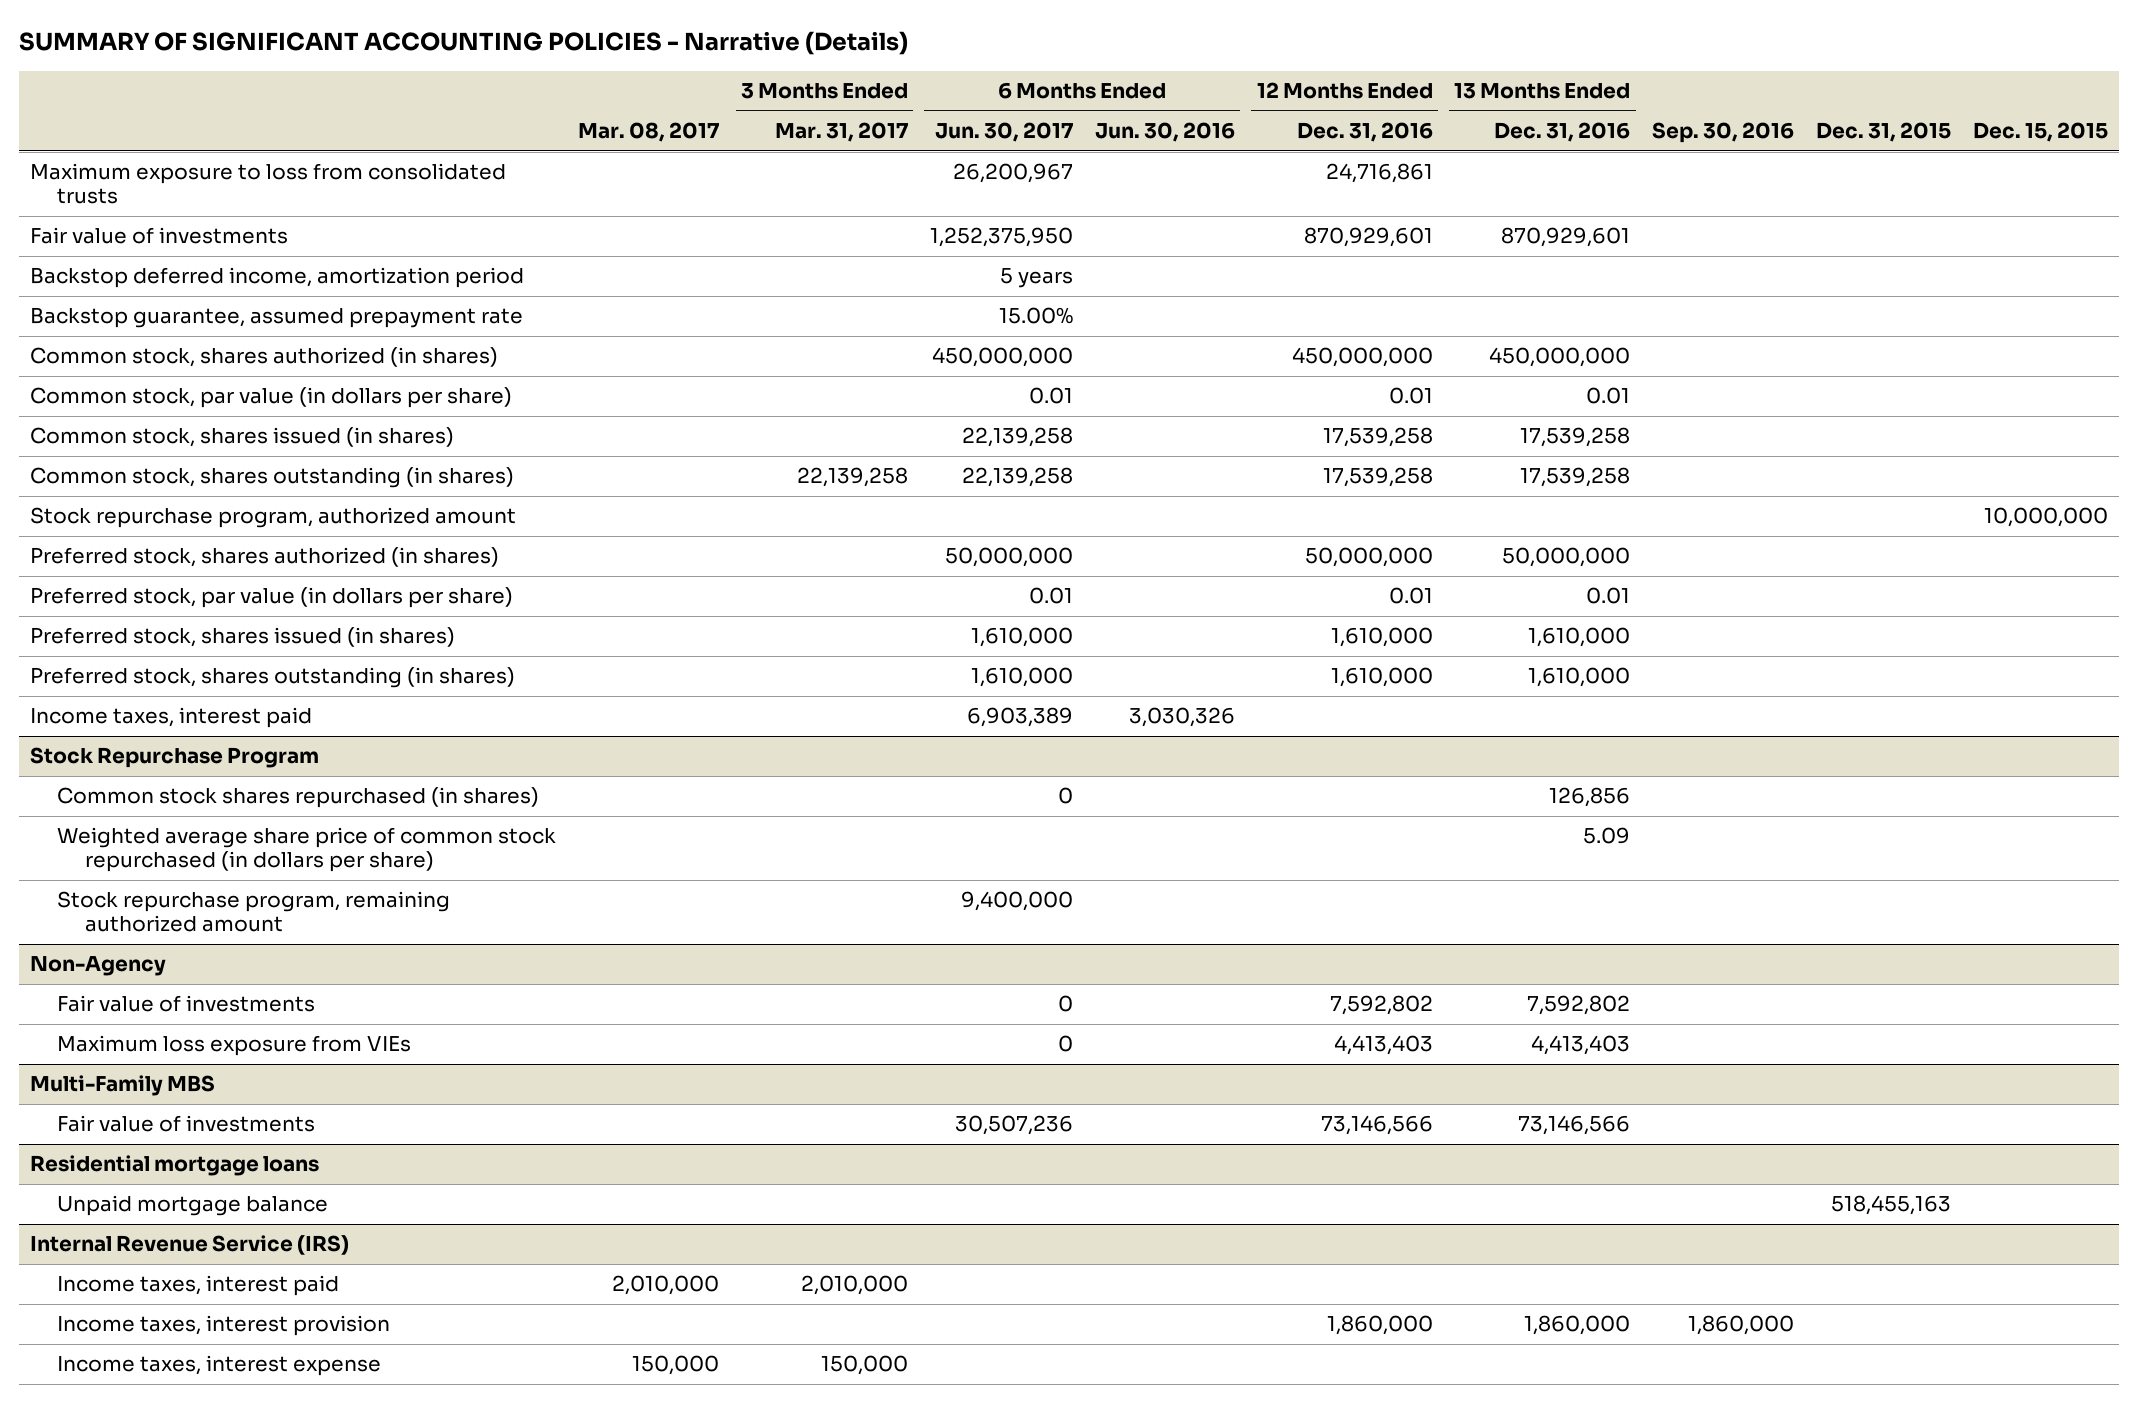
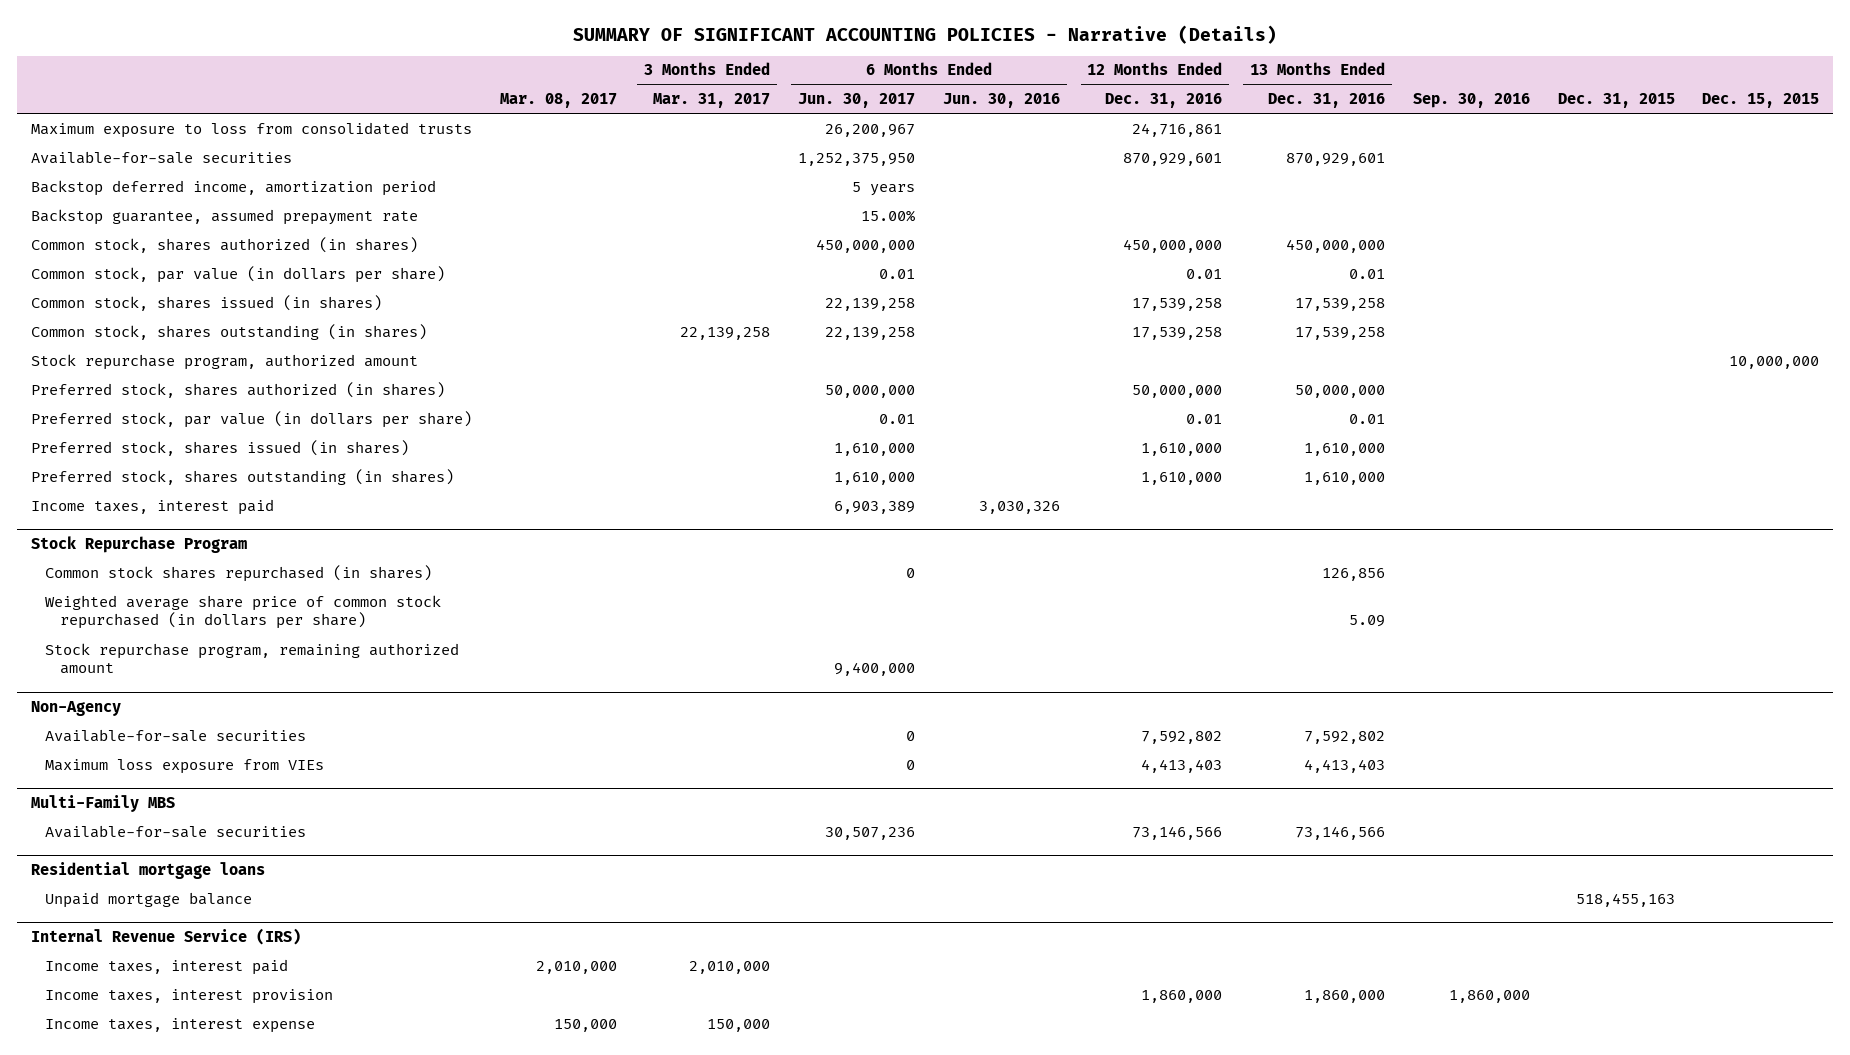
[29,227,288,245] Fair value of investments -> [30,150,292,164] Available-for-sale securities
[57,995,316,1013] Fair value of investments -> [45,728,307,742] Available-for-sale securities
[57,1115,316,1133] Fair value of investments -> [45,824,307,838] Available-for-sale securities

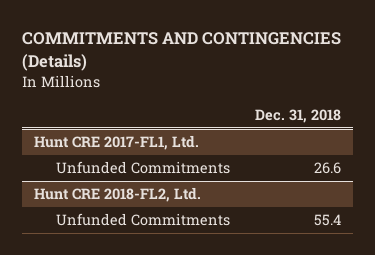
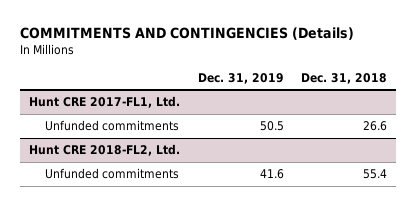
none -> [197,72,284,84] Dec. 31, 2019
[56,161,231,175] Unfunded Commitments -> [45,120,180,132] Unfunded commitments
[56,213,231,227] Unfunded Commitments -> [45,168,180,180] Unfunded commitments

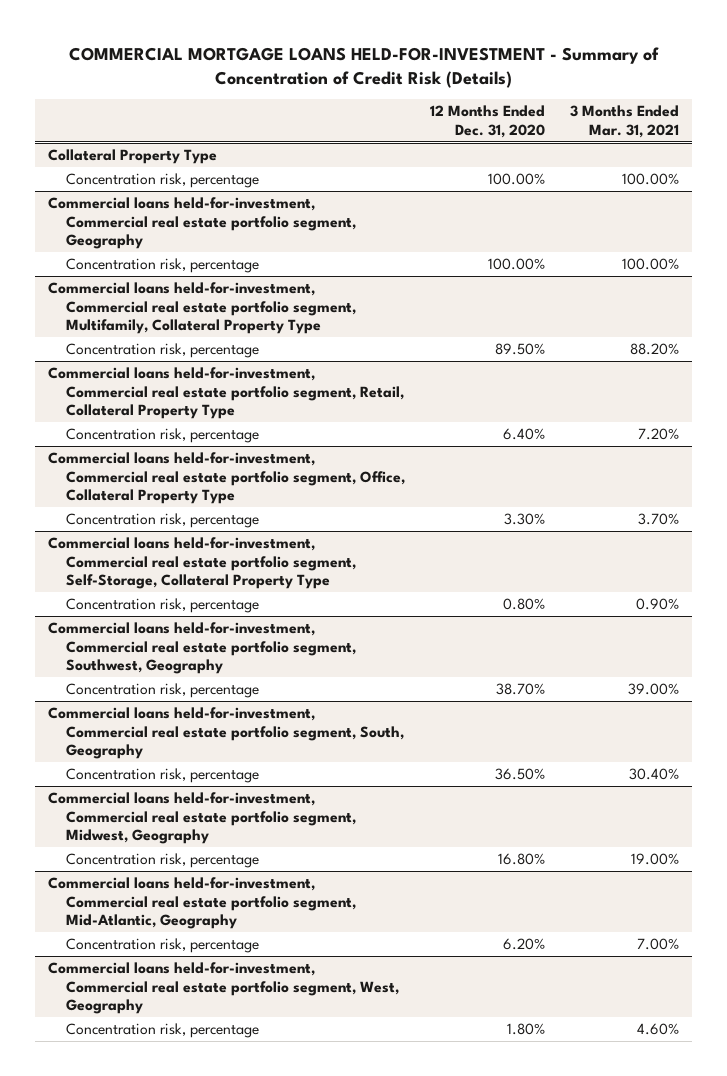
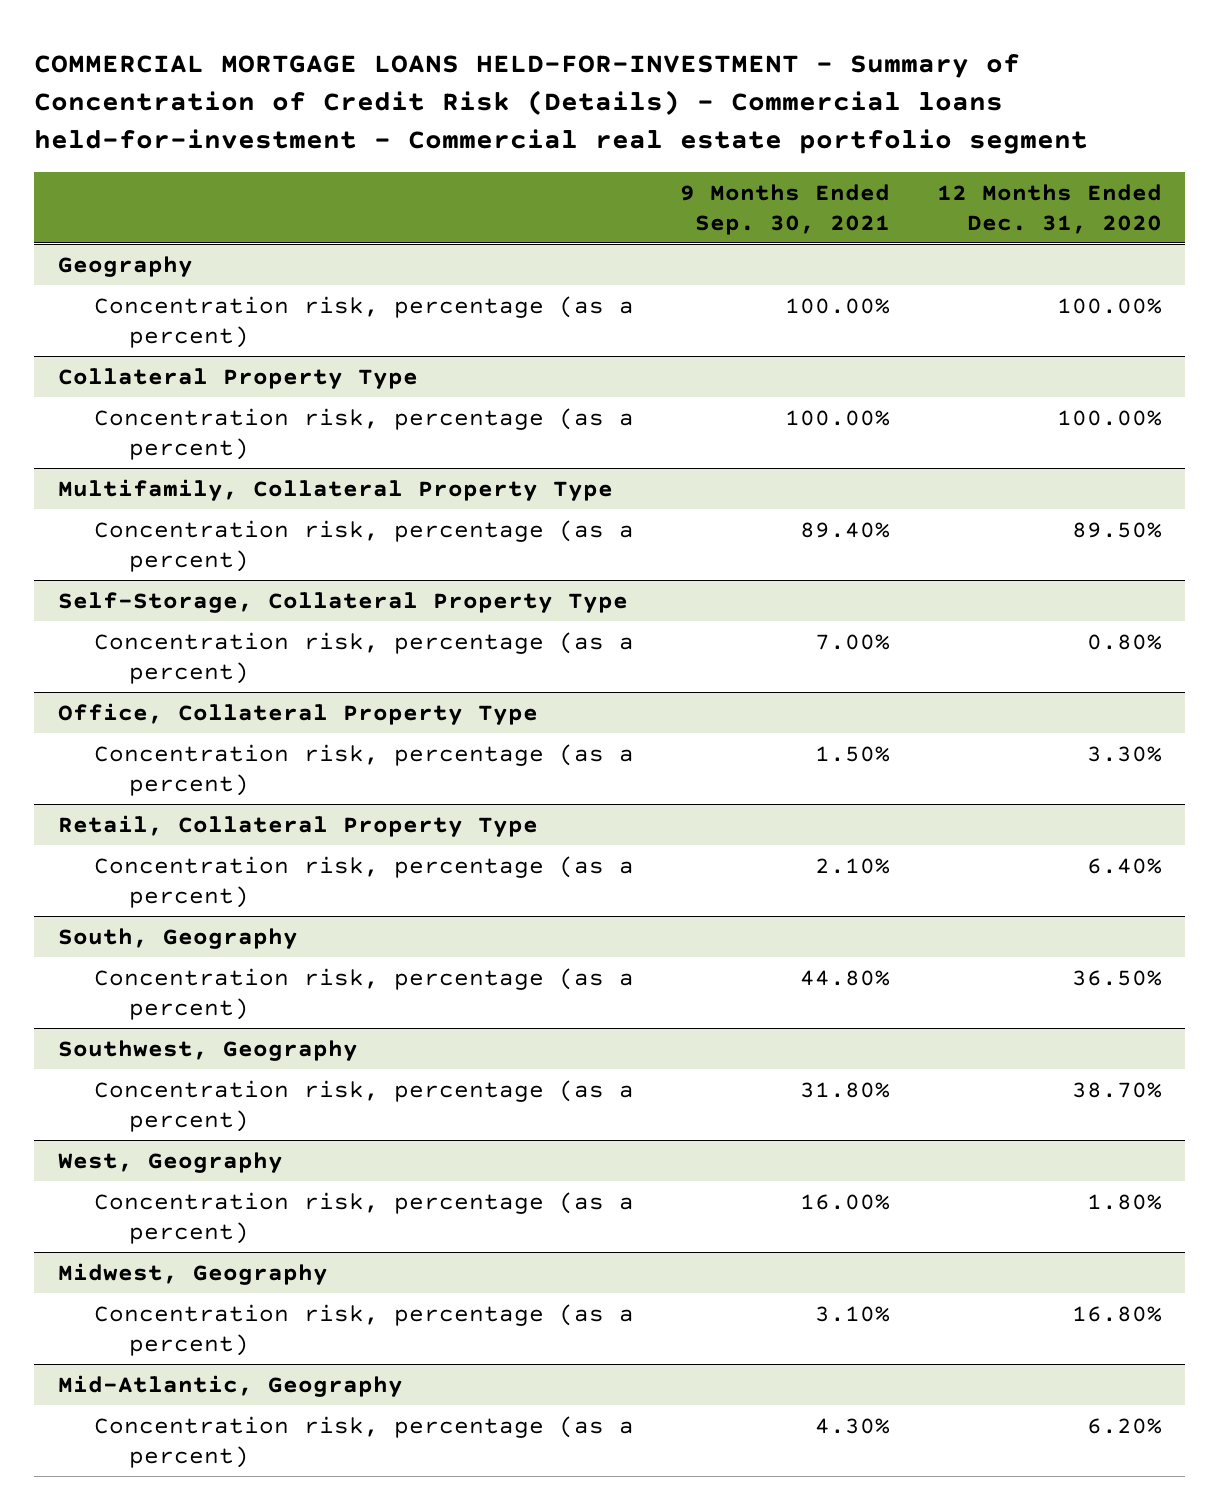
[68,46,659,88] COMMERCIAL MORTGAGE LOANS HELD-FOR-INVESTMENT - Summary of Concentration of Credit Risk (Details) -> [34,54,1089,154] COMMERCIAL MORTGAGE LOANS HELD-FOR-INVESTMENT - Summary of Concentration of Credit Risk (Details) - Commercial loans held-for-investment - Commercial real estate portfolio segment
[570,105,680,138] 3 Months Ended Mar. 31, 2021 -> none
none -> [680,183,891,235] 9 Months Ended Sep. 30, 2021
none -> [57,255,193,277] Geography
none -> [93,295,634,348] Concentration risk, percentage (as a percent)
[47,197,357,250] Commercial loans held-for-investment, Commercial real estate portfolio segment, Geography -> none
[47,282,357,335] Commercial loans held-for-investment, Commercial real estate portfolio segment, Multifamily, Collateral Property Type -> none
[47,367,405,420] Commercial loans held-for-investment, Commercial real estate portfolio segment, Retail, Collateral Property Type -> none
[47,452,406,505] Commercial loans held-for-investment, Commercial real estate portfolio segment, Office, Collateral Property Type -> none
[47,537,357,590] Commercial loans held-for-investment, Commercial real estate portfolio segment, Self-Storage, Collateral Property Type -> none
[47,622,357,675] Commercial loans held-for-investment, Commercial real estate portfolio segment, Southwest, Geography -> none
[47,707,405,760] Commercial loans held-for-investment, Commercial real estate portfolio segment, South, Geography -> none
[47,792,357,845] Commercial loans held-for-investment, Commercial real estate portfolio segment, Midwest, Geography -> none
[47,877,357,930] Commercial loans held-for-investment, Commercial real estate portfolio segment, Mid-Atlantic, Geography -> none
[47,962,400,1015] Commercial loans held-for-investment, Commercial real estate portfolio segment, West, Geography -> none
[66,1023,260,1039] Concentration risk, percentage -> none
[66,173,260,189] Concentration risk, percentage -> [93,407,634,460] Concentration risk, percentage (as a percent)
none -> [57,478,613,501] Multifamily, Collateral Property Type
[66,258,260,274] Concentration risk, percentage -> [93,519,634,572] Concentration risk, percentage (as a percent)
[488,258,546,271] 100.00% -> [1071,521,1162,538] 89.50%
none -> [57,591,628,613] Self-Storage, Collateral Property Type
[66,343,260,359] Concentration risk, percentage -> [93,631,634,684] Concentration risk, percentage (as a percent)
[495,343,546,356] 89.50% -> [1086,633,1162,650] 0.80%
none -> [57,702,538,725] Office, Collateral Property Type
[66,428,260,444] Concentration risk, percentage -> [93,743,634,796] Concentration risk, percentage (as a percent)
[503,428,546,441] 6.40% -> [1086,745,1162,762] 3.30%
none -> [57,814,538,837] Retail, Collateral Property Type
[66,513,260,529] Concentration risk, percentage -> [93,855,634,908] Concentration risk, percentage (as a percent)
[504,513,546,526] 3.30% -> [1086,857,1162,874] 6.40%
none -> [57,927,298,949] South, Geography
[66,598,260,614] Concentration risk, percentage -> [93,967,634,1020] Concentration risk, percentage (as a percent)
[503,598,546,611] 0.80% -> [1071,969,1162,986] 36.50%
none -> [57,1039,358,1061] Southwest, Geography
[66,683,260,699] Concentration risk, percentage -> [93,1079,634,1132] Concentration risk, percentage (as a percent)
none -> [57,1151,283,1173] West, Geography
[66,768,260,784] Concentration risk, percentage -> [93,1191,634,1244] Concentration risk, percentage (as a percent)
[495,768,546,781] 36.50% -> [1086,1193,1162,1210] 1.80%
none -> [57,1262,328,1285] Midwest, Geography
[66,853,260,869] Concentration risk, percentage -> [93,1303,634,1356] Concentration risk, percentage (as a percent)
none -> [57,1374,403,1397] Mid-Atlantic, Geography
[66,938,260,954] Concentration risk, percentage -> [93,1415,634,1468] Concentration risk, percentage (as a percent)

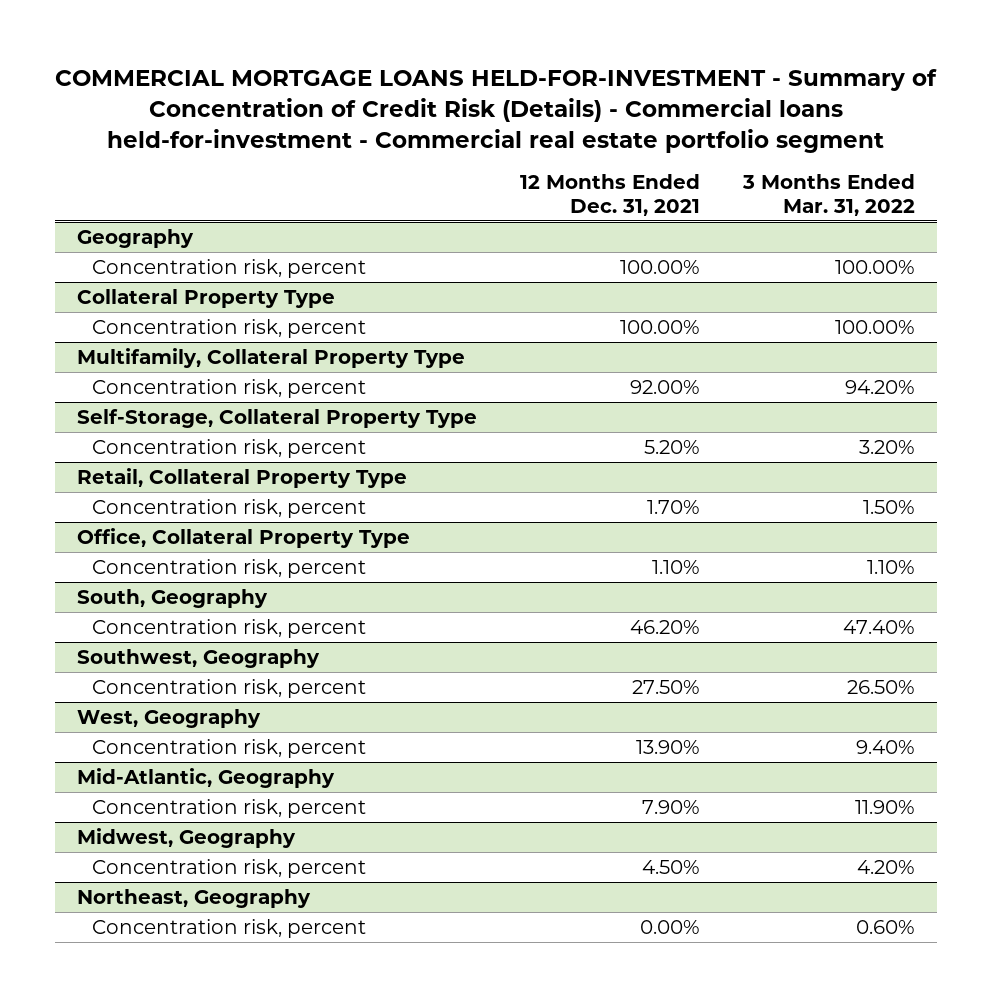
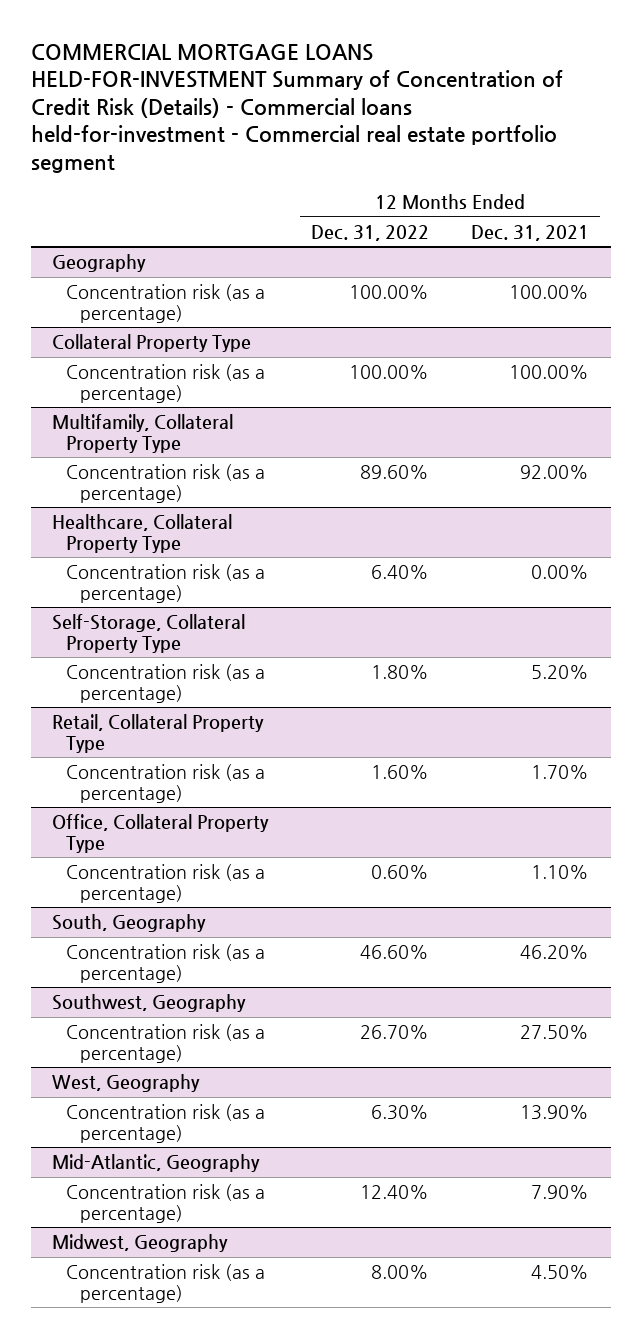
[54,69,937,153] COMMERCIAL MORTGAGE LOANS HELD-FOR-INVESTMENT - Summary of Concentration of Credit Risk (Details) - Commercial loans held-for-investment - Commercial real estate portfolio segment -> [31,43,564,173] COMMERCIAL MORTGAGE LOANS HELD-FOR-INVESTMENT Summary of Concentration of Credit Risk (Details) - Commercial loans held-for-investment - Commercial real estate portfolio segment
[742,174,916,216] 3 Months Ended Mar. 31, 2022 -> none
none -> [310,224,429,241] Dec. 31, 2022
[91,258,366,278] Concentration risk, percent -> [66,284,266,323] Concentration risk (as a percentage)
[91,318,366,338] Concentration risk, percent -> [66,364,266,403] Concentration risk (as a percentage)
[91,378,366,398] Concentration risk, percent -> [66,464,266,503] Concentration risk (as a percentage)
none -> [52,514,233,553] Healthcare, Collateral Property Type
none -> [66,564,266,603] Concentration risk (as a percentage)
[91,438,366,458] Concentration risk, percent -> [66,664,266,703] Concentration risk (as a percentage)
[91,498,366,518] Concentration risk, percent -> [66,764,266,803] Concentration risk (as a percentage)
[91,558,366,578] Concentration risk, percent -> [66,864,266,903] Concentration risk (as a percentage)
[91,618,366,638] Concentration risk, percent -> [66,944,266,983] Concentration risk (as a percentage)
[91,678,366,698] Concentration risk, percent -> [66,1024,266,1063] Concentration risk (as a percentage)
[91,738,366,758] Concentration risk, percent -> [66,1104,266,1143] Concentration risk (as a percentage)
[91,798,366,818] Concentration risk, percent -> [66,1184,266,1223] Concentration risk (as a percentage)
[76,888,311,908] Northeast, Geography -> none
[91,918,366,938] Concentration risk, percent -> none
[91,858,366,878] Concentration risk, percent -> [66,1264,266,1303] Concentration risk (as a percentage)

